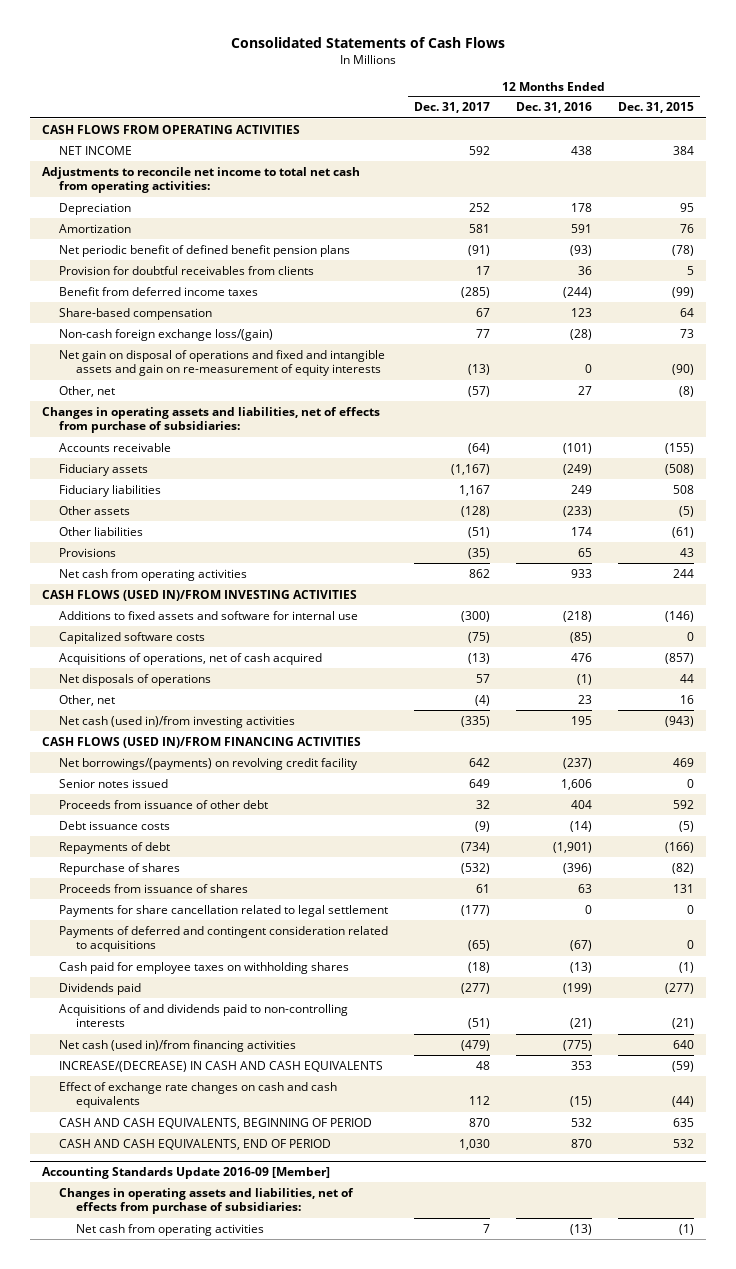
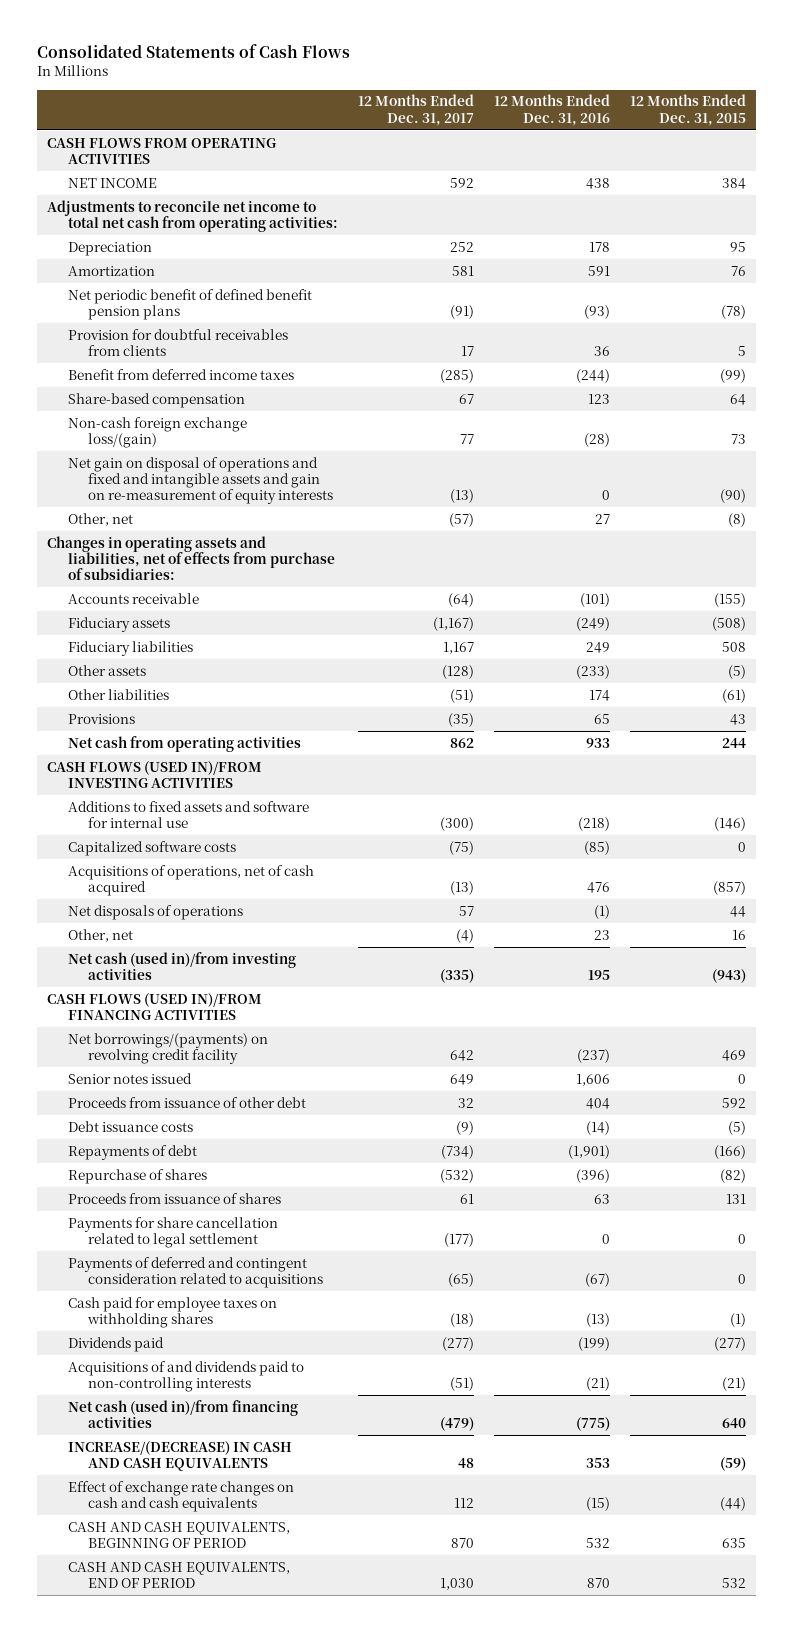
[42,1167,331,1180] Accounting Standards Update 2016-09 [Member] -> none
[59,1187,355,1215] Changes in operating assets and liabilities, net of effects from purchase of subsidiaries: -> none
[76,1223,265,1236] Net cash from operating activities -> none

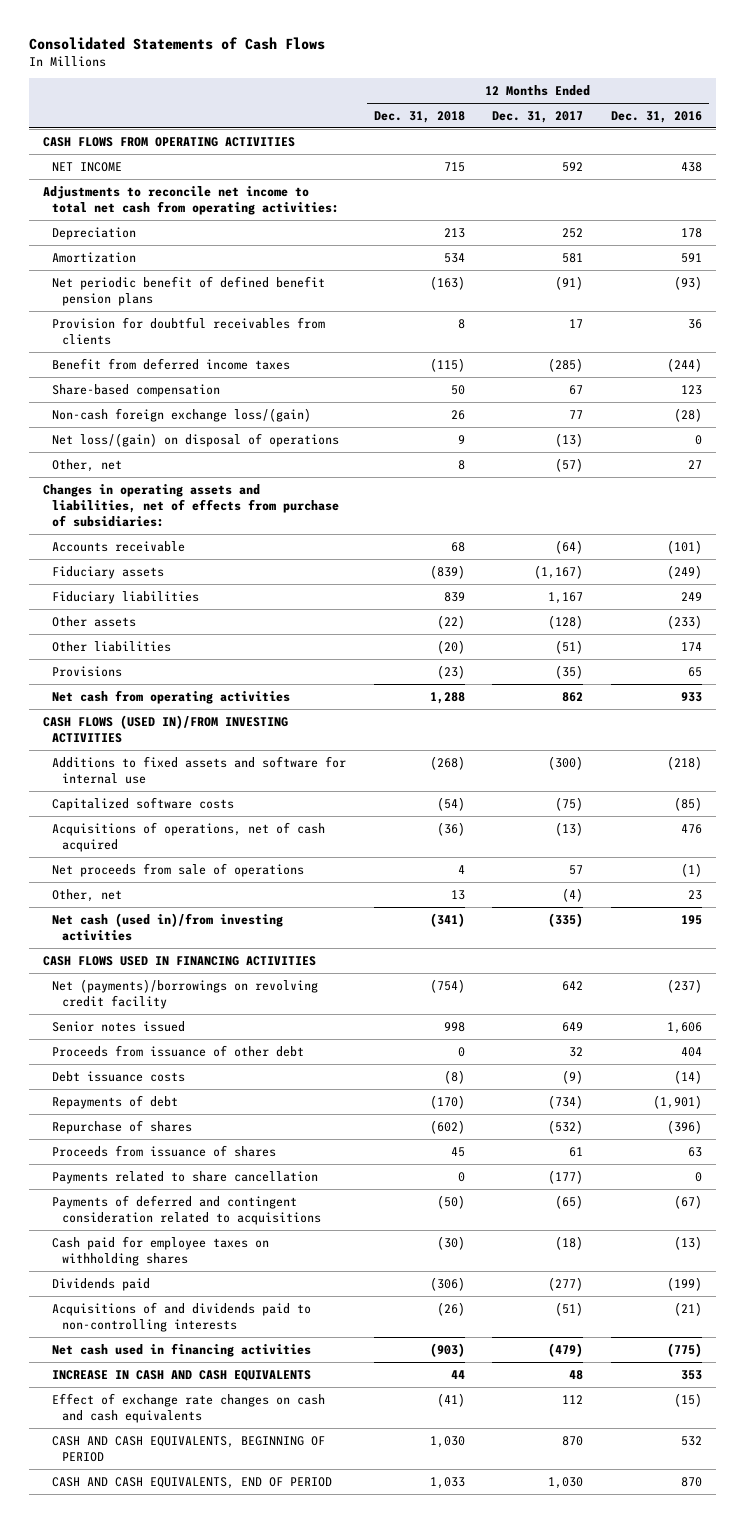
[630,94,747,126] 12 Months Ended Dec. 31, 2015 -> none
none -> [373,110,465,123] Dec. 31, 2018
[67,456,334,505] Net gain on disposal of operations and fixed and intangible assets and gain on re-measurement of equity interests -> none
none -> [52,432,340,447] Net loss/(gain) on disposal of operations
[67,904,243,920] Net disposals of operations -> [52,862,305,877] Net proceeds from sale of operations
[46,992,262,1021] CASH FLOWS (USED IN)/FROM FINANCING ACTIVITIES -> [42,955,316,966] CASH FLOWS USED IN FINANCING ACTIVITIES
[67,1032,268,1065] Net borrowings/(payments) on revolving credit facility -> [52,978,319,1009] Net (payments)/borrowings on revolving credit facility
[67,1216,278,1249] Payments for share cancellation related to legal settlement -> [52,1170,319,1184] Payments related to share cancellation
[67,1399,298,1429] Net cash (used in)/from financing activities -> [52,1342,312,1357] Net cash used in financing activities
[67,1440,292,1472] INCREASE/(DECREASE) IN CASH AND CASH EQUIVALENTS -> [52,1369,312,1381] INCREASE IN CASH AND CASH EQUIVALENTS

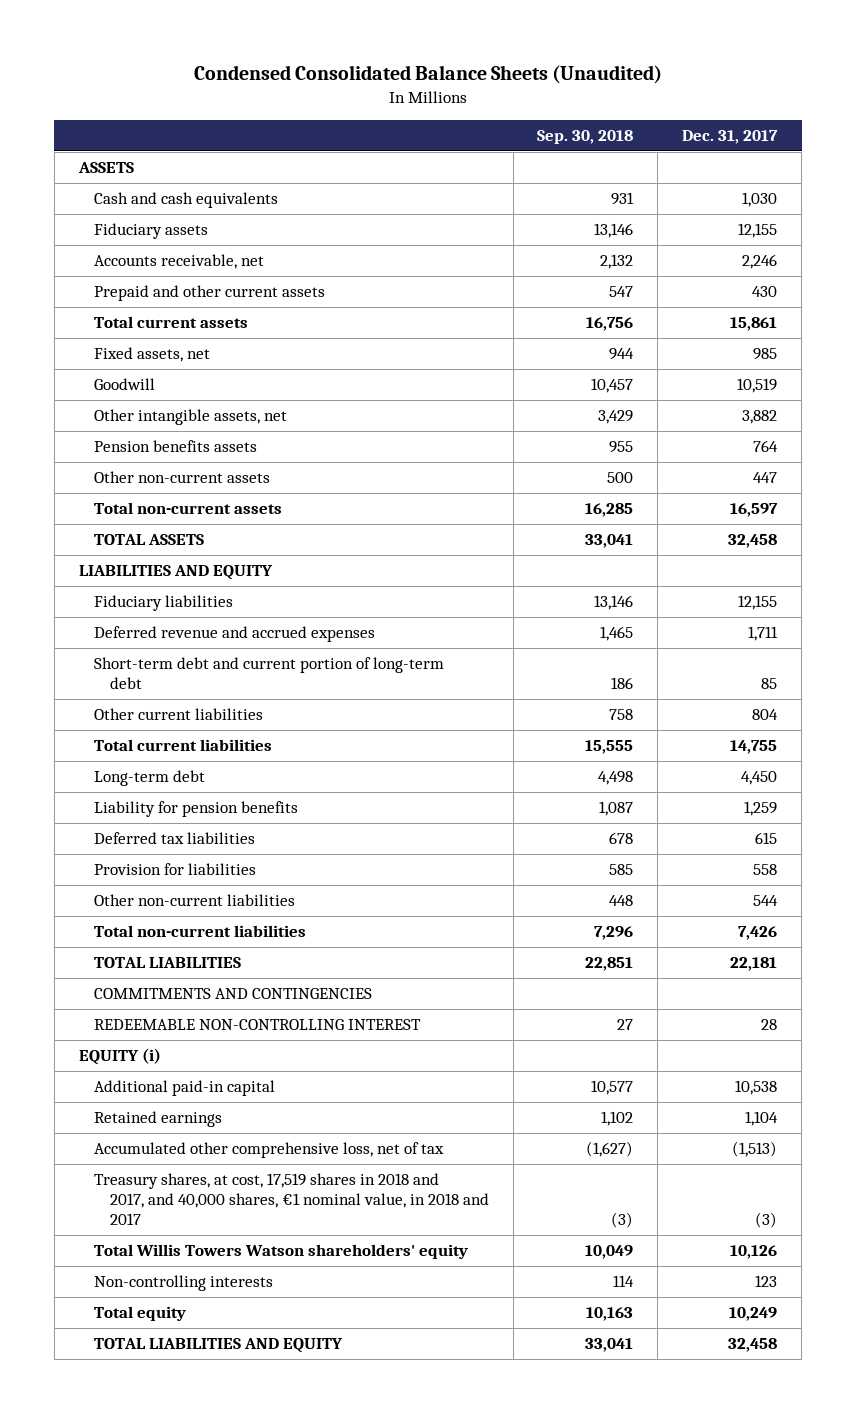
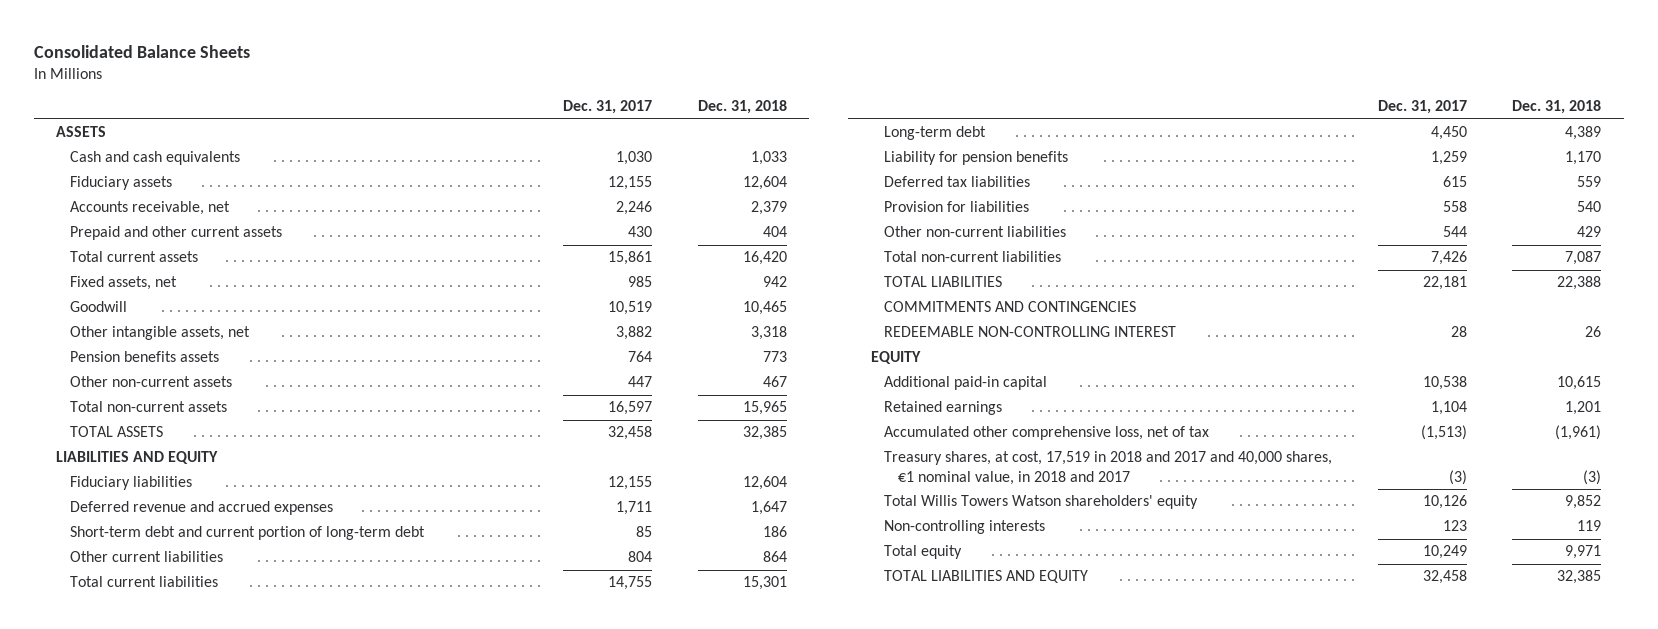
[193,65,662,85] Condensed Consolidated Balance Sheets (Unaudited) -> [33,44,250,58] Consolidated Balance Sheets
[537,130,634,145] Sep. 30, 2018 -> none
none -> [697,100,787,115] Dec. 31, 2018
[78,1048,161,1066] EQUITY (i) -> [870,351,921,365] EQUITY
[94,1173,489,1225] Treasury shares, at cost, 17,519 shares in 2018 and 2017, and 40,000 shares, €1 nominal value, in 2018 and 2017 -> [884,451,1333,485] Treasury shares, at cost, 17,519 in 2018 and 2017 and 40,000 shares, €1 nominal value, in 2018 and 2017

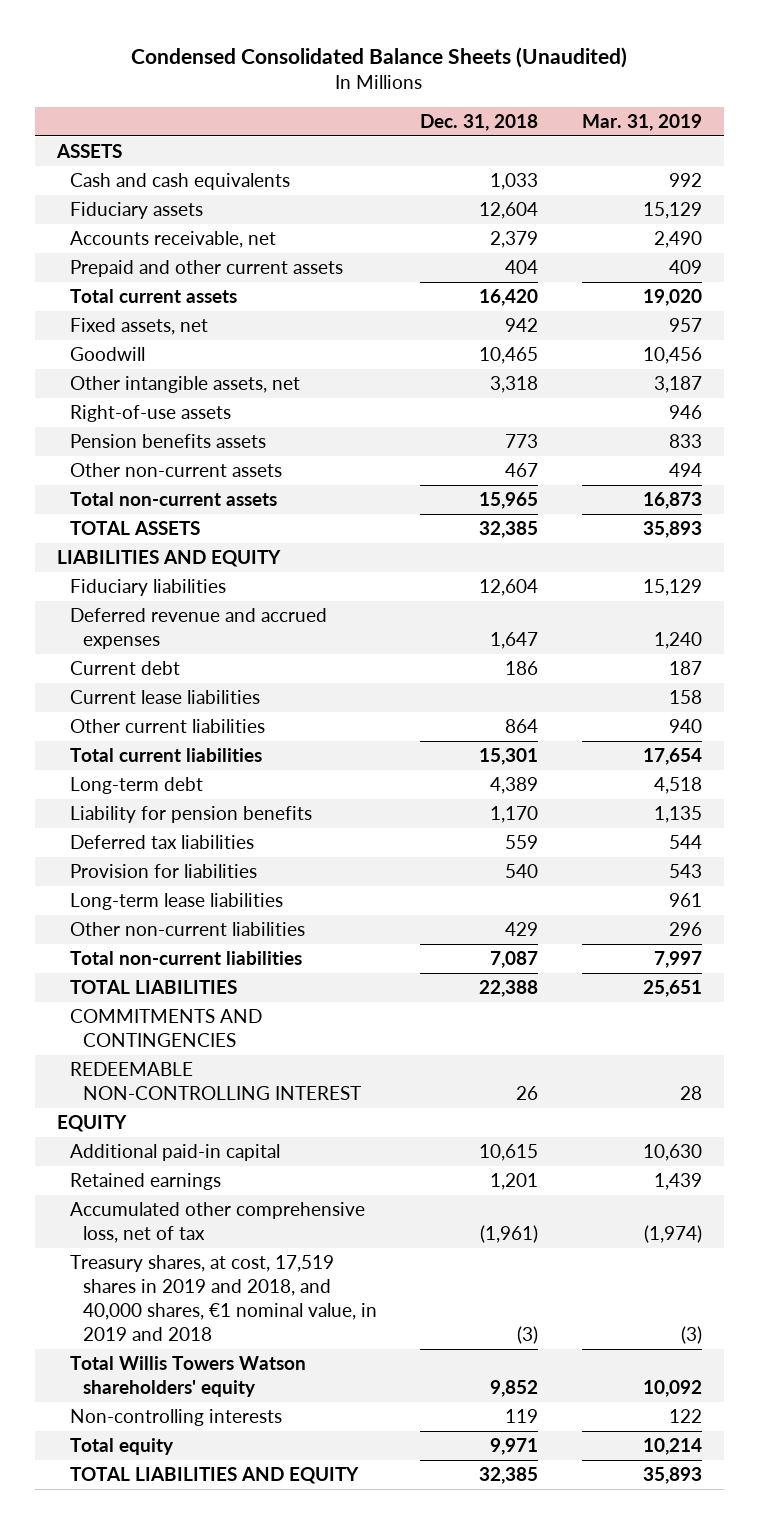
[33,44,250,58] Consolidated Balance Sheets -> [131,46,628,68] Condensed Consolidated Balance Sheets (Unaudited)
[563,100,653,115] Dec. 31, 2017 -> none
none -> [582,114,703,132] Mar. 31, 2019
none -> [69,405,231,423] Right-of-use assets
[69,526,425,541] Short-term debt and current portion of long-term debt -> [69,661,180,676] Current debt
none -> [69,690,260,705] Current lease liabilities
none -> [69,893,283,911] Long-term lease liabilities
[884,451,1333,485] Treasury shares, at cost, 17,519 in 2018 and 2017 and 40,000 shares, €1 nominal value, in 2018 and 2017 -> [69,1255,377,1341] Treasury shares, at cost, 17,519 shares in 2019 and 2018, and 40,000 shares, €1 nominal value, in 2019 and 2018

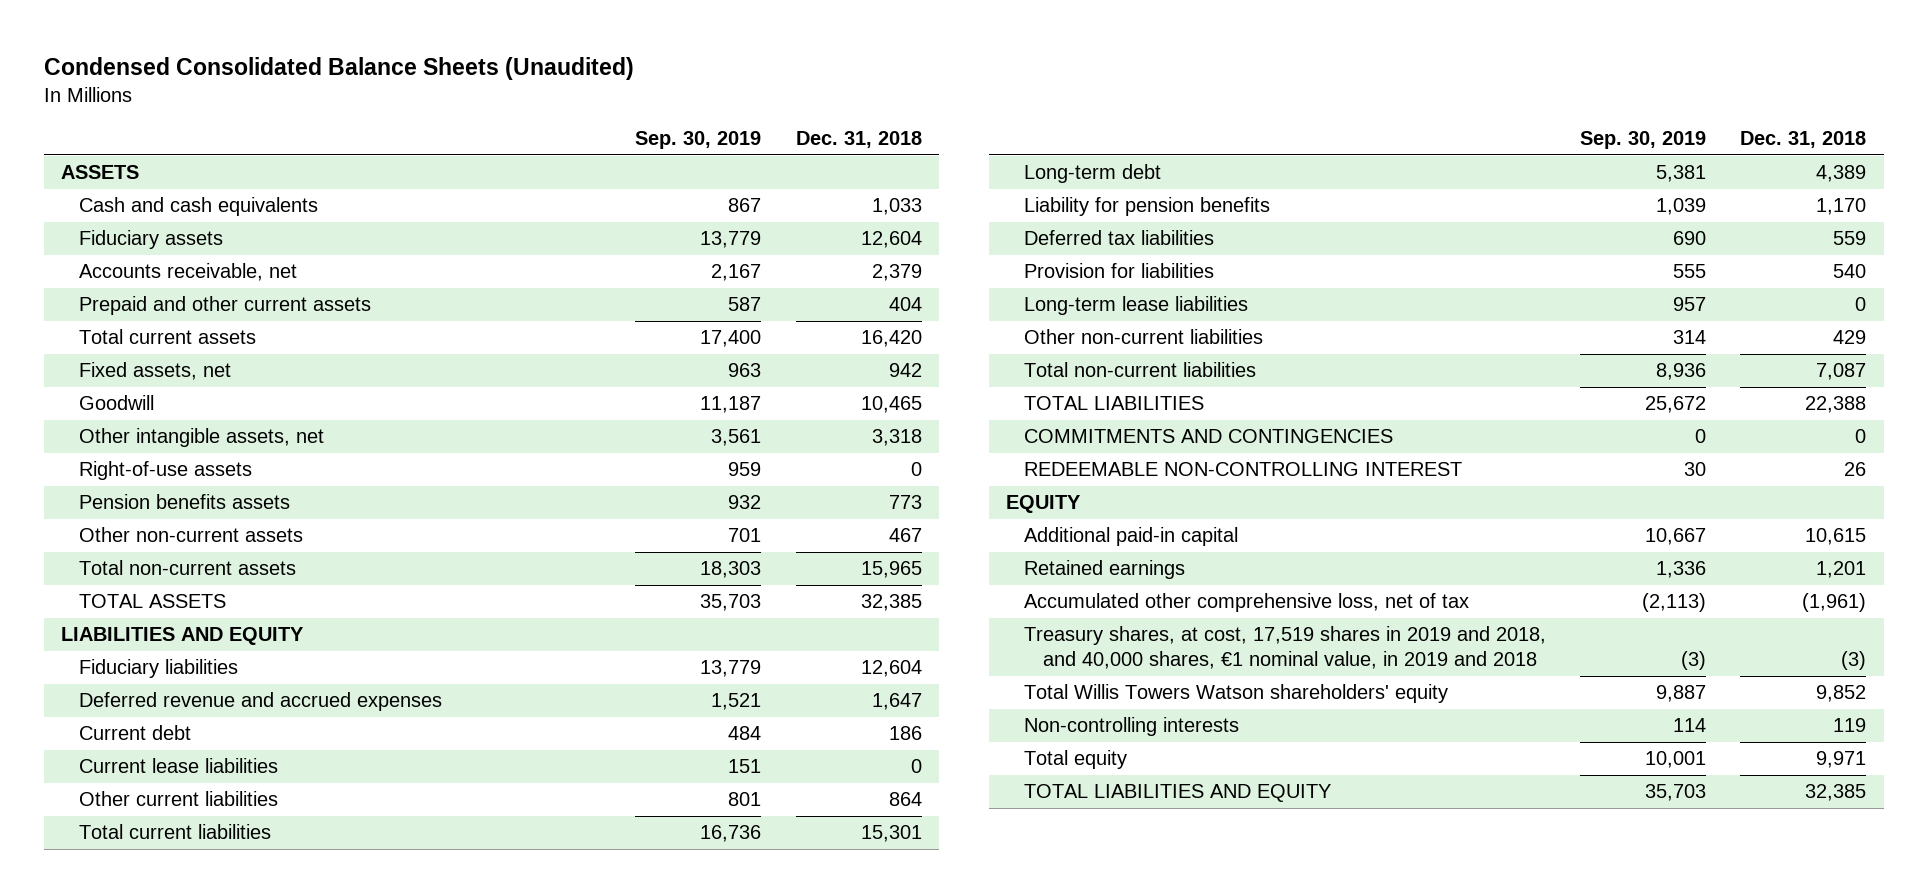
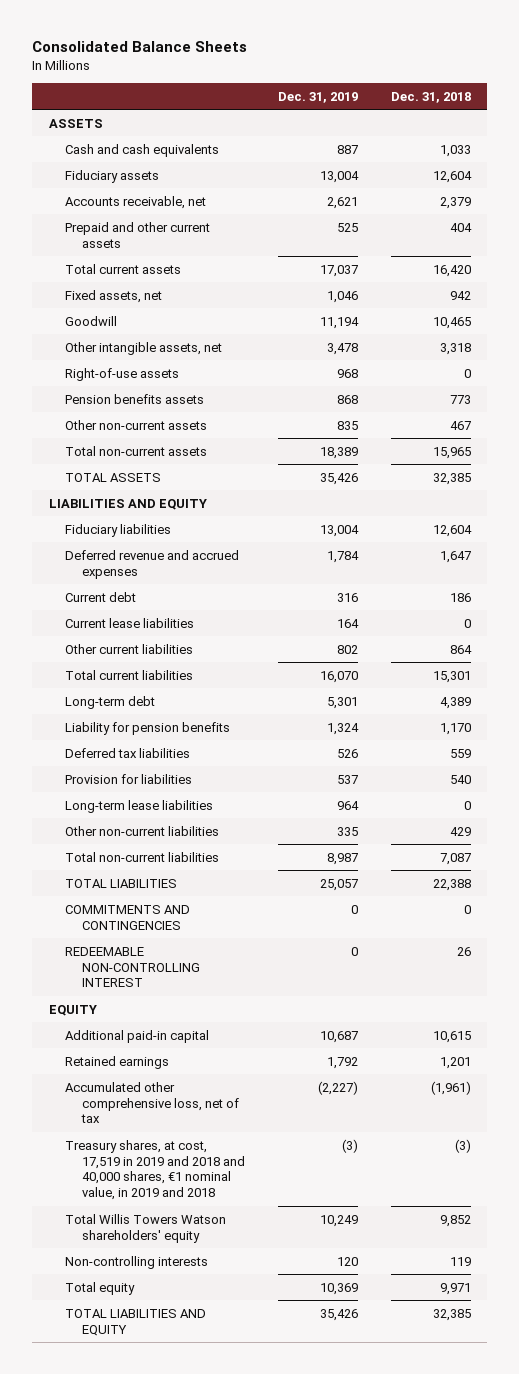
[43,56,634,80] Condensed Consolidated Balance Sheets (Unaudited) -> [32,41,248,53] Consolidated Balance Sheets
[635,131,762,150] Sep. 30, 2019 -> none
none -> [277,91,358,103] Dec. 31, 2019
[1024,626,1547,669] Treasury shares, at cost, 17,519 shares in 2019 and 2018, and 40,000 shares, €1 nominal value, in 2019 and 2018 -> [65,1139,245,1201] Treasury shares, at cost, 17,519 in 2019 and 2018 and 40,000 shares, €1 nominal value, in 2019 and 2018

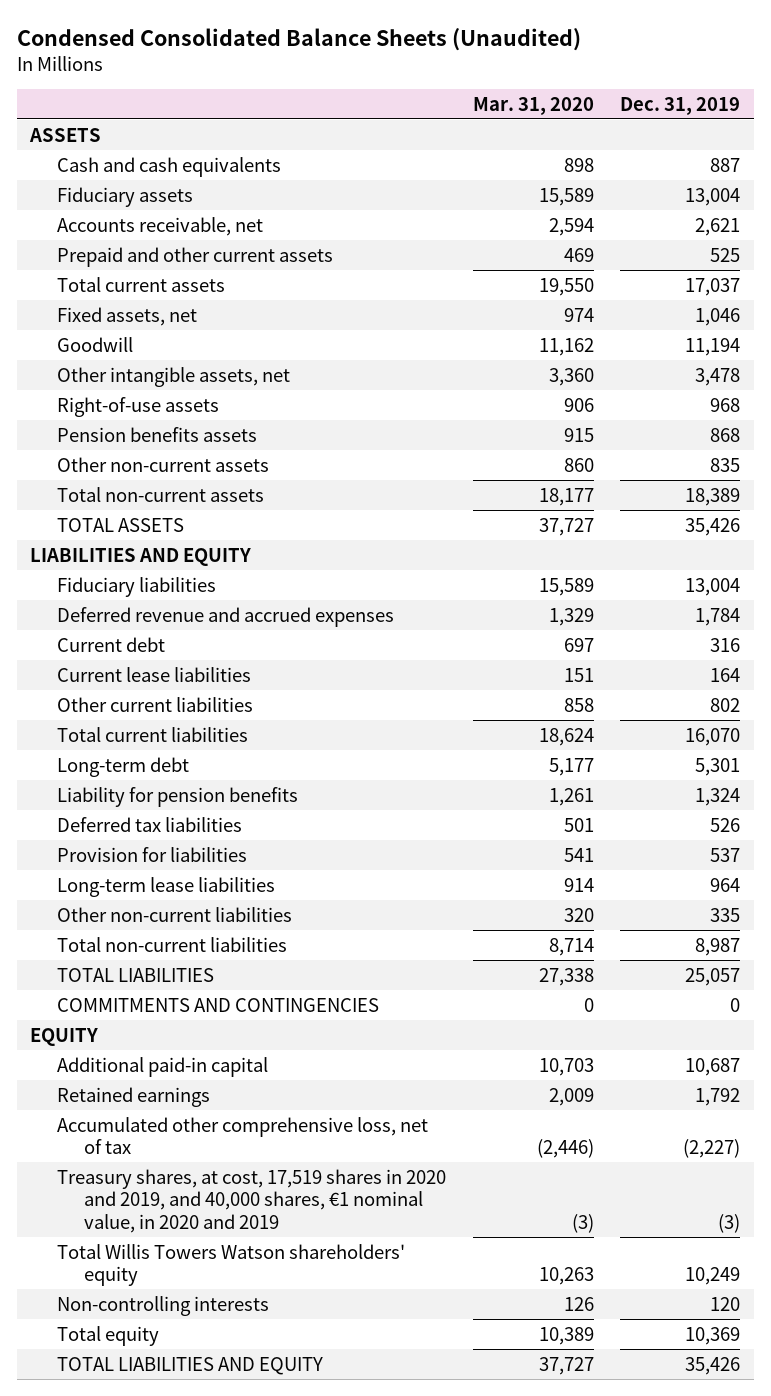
[32,41,248,53] Consolidated Balance Sheets -> [16,27,581,51] Condensed Consolidated Balance Sheets (Unaudited)
[390,91,471,103] Dec. 31, 2018 -> none
none -> [472,96,594,115] Mar. 31, 2020
[65,946,200,988] REDEEMABLE NON-CONTROLLING INTEREST -> none
[65,1139,245,1201] Treasury shares, at cost, 17,519 in 2019 and 2018 and 40,000 shares, €1 nominal value, in 2019 and 2018 -> [57,1168,447,1234] Treasury shares, at cost, 17,519 shares in 2020 and 2019, and 40,000 shares, €1 nominal value, in 2020 and 2019

